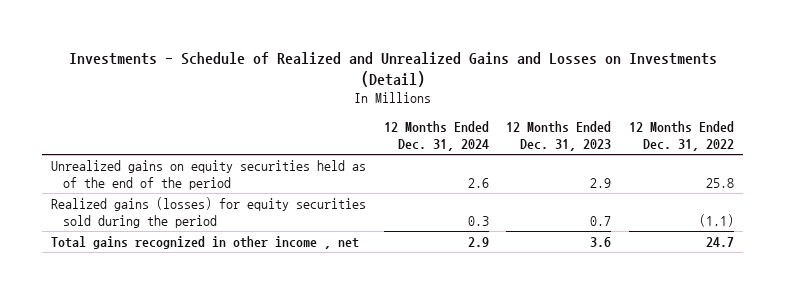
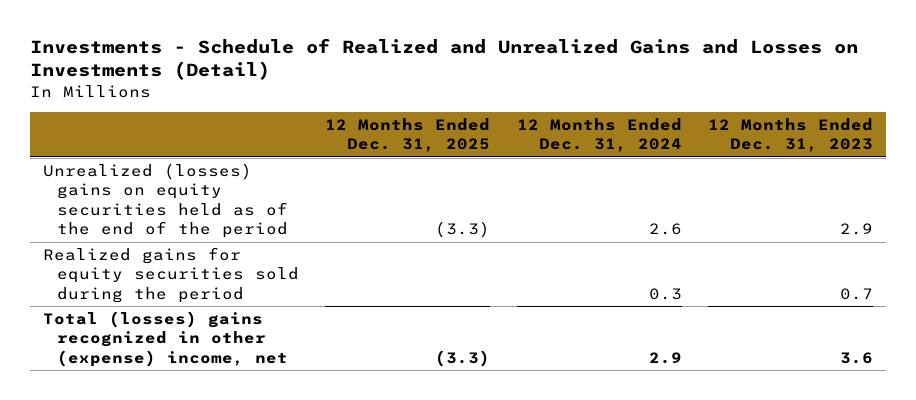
[629,120,735,152] 12 Months Ended Dec. 31, 2022 -> none
none -> [325,117,491,153] 12 Months Ended Dec. 31, 2025
[50,159,366,191] Unrealized gains on equity securities held as of the end of the period -> [43,162,289,239] Unrealized (losses) gains on equity securities held as of the end of the period
[50,196,366,229] Realized gains (losses) for equity securities sold during the period -> [43,246,300,303] Realized gains for equity securities sold during the period
[50,235,359,249] Total gains recognized in other income , net -> [43,310,289,367] Total (losses) gains recognized in other (expense) income, net

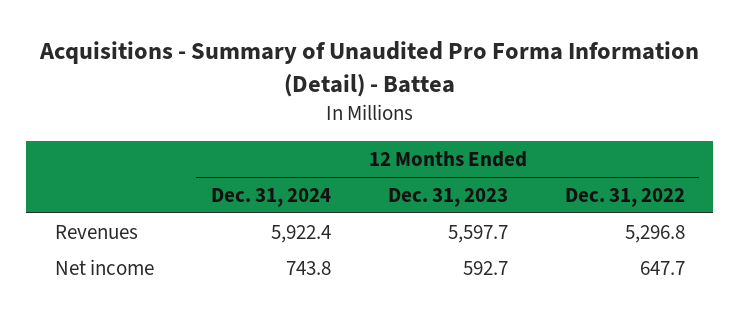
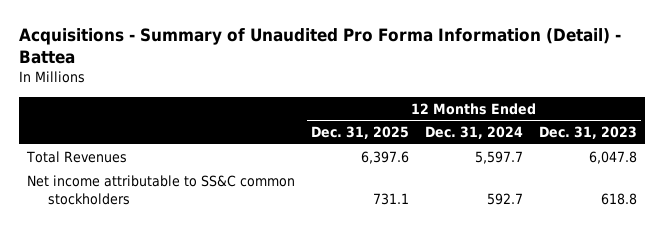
[564,188,685,208] Dec. 31, 2022 -> none
none -> [311,126,410,140] Dec. 31, 2025
[54,224,138,239] Revenues -> [26,151,128,164] Total Revenues
[270,224,331,243] 5,922.4 -> [474,151,523,165] 5,597.7
[447,224,508,243] 5,597.7 -> [588,151,637,165] 6,047.8
[54,258,154,275] Net income -> [27,175,296,205] Net income attributable to SS&C common stockholders
[285,260,331,275] 743.8 -> [486,192,523,205] 592.7
[462,260,508,275] 592.7 -> [600,192,637,205] 618.8

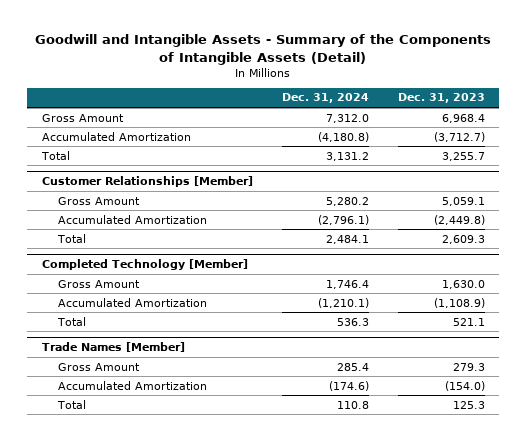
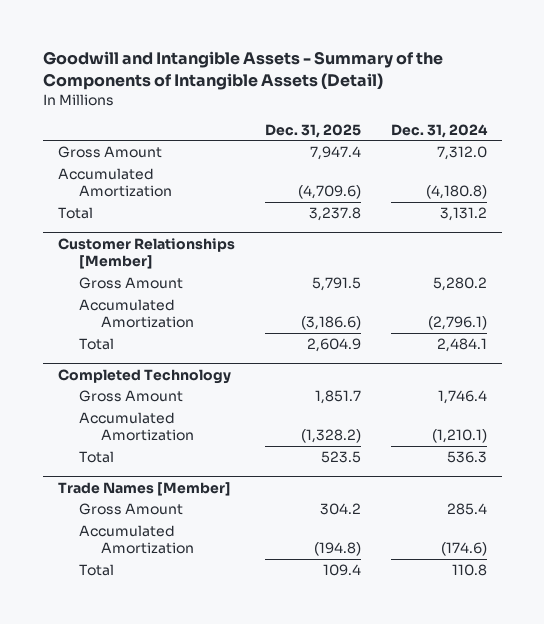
[397,93,485,104] Dec. 31, 2023 -> none
none -> [264,123,361,138] Dec. 31, 2025
[41,259,248,271] Completed Technology [Member] -> [57,368,231,384] Completed Technology

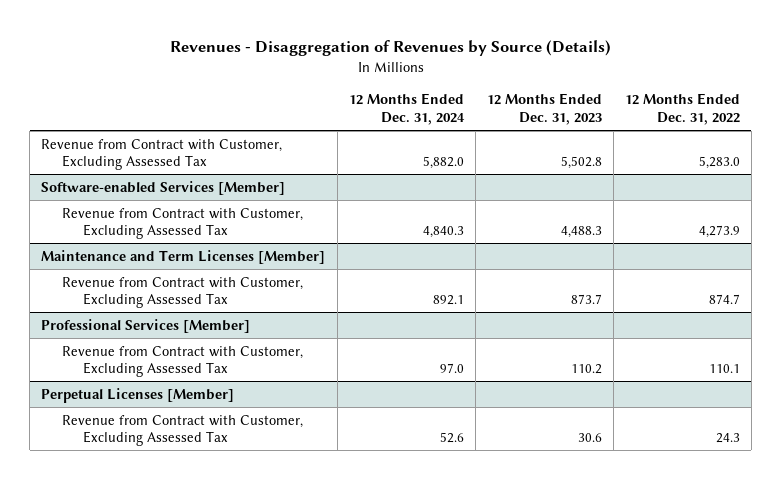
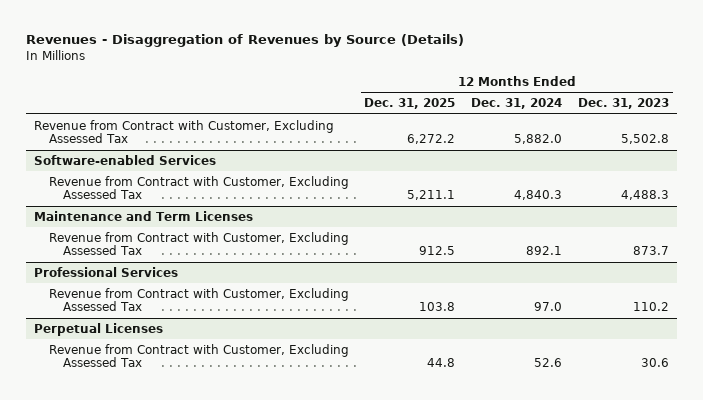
[624,93,740,125] 12 Months Ended Dec. 31, 2022 -> none
none -> [364,98,456,110] Dec. 31, 2025
[41,180,286,195] Software-enabled Services [Member] -> [33,154,216,165] Software-enabled Services
[41,249,326,264] Maintenance and Term Licenses [Member] -> [33,210,253,221] Maintenance and Term Licenses
[41,318,251,333] Professional Services [Member] -> [33,266,178,277] Professional Services
[41,387,235,403] Perpetual Licenses [Member] -> [33,322,163,336] Perpetual Licenses

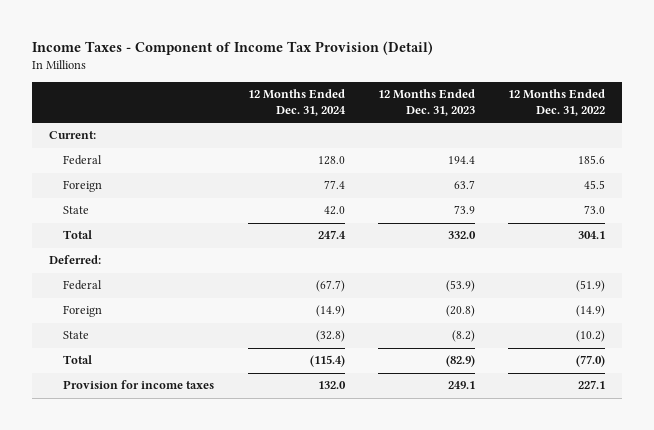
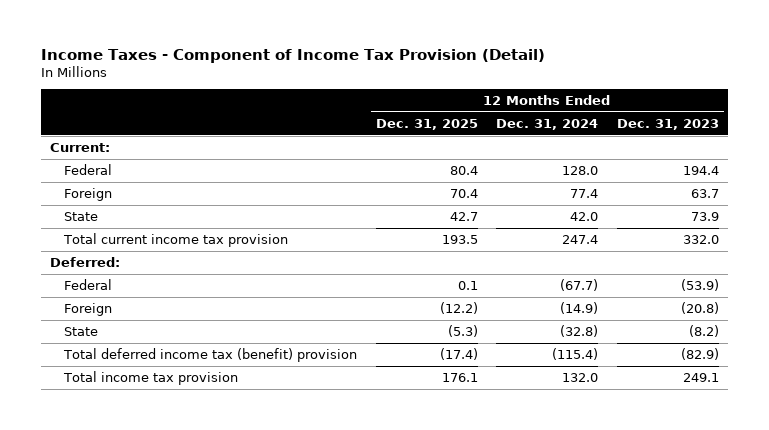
[508,89,606,117] 12 Months Ended Dec. 31, 2022 -> none
none -> [375,118,478,130] Dec. 31, 2025
[63,230,93,240] Total -> [63,232,289,247] Total current income tax provision
[63,355,93,365] Total -> [63,347,358,362] Total deferred income tax (benefit) provision
[63,380,215,390] Provision for income taxes -> [63,370,239,385] Total income tax provision

